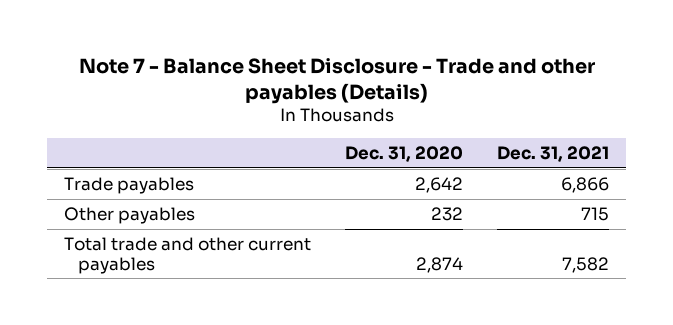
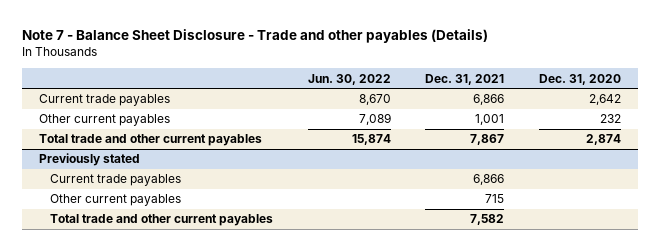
none -> [307,73,391,85] Jun. 30, 2022
[63,176,194,194] Trade payables -> [39,94,171,107] Current trade payables
[63,206,195,224] Other payables -> [39,114,171,127] Other current payables
[581,206,610,221] 715 -> [475,114,505,126] 1,001
[562,256,610,273] 7,582 -> [470,134,505,146] 7,867
none -> [39,153,141,167] Previously stated
none -> [49,174,181,187] Current trade payables
none -> [49,194,181,207] Other current payables
none -> [49,214,273,227] Total trade and other current payables

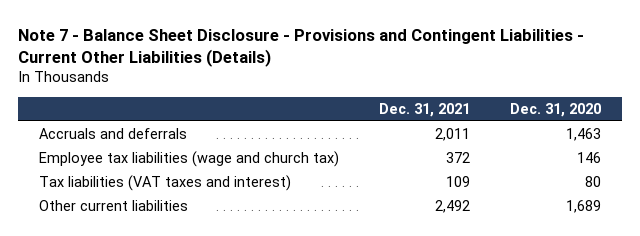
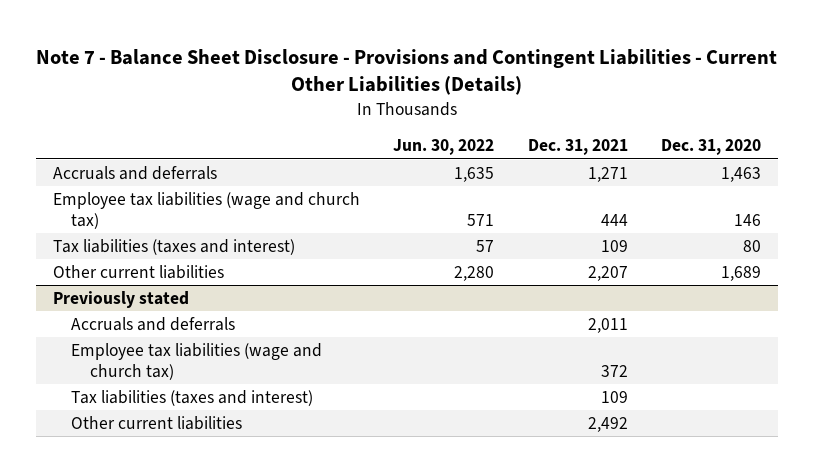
none -> [393,139,495,156] Jun. 30, 2022
[435,128,471,142] 2,011 -> [587,167,628,183] 1,271
[446,152,471,164] 372 -> [600,214,628,227] 444
[38,175,291,192] Tax liabilities (VAT taxes and interest) -> [52,239,295,256] Tax liabilities (taxes and interest)
[435,200,471,214] 2,492 -> [587,266,628,282] 2,207
none -> [52,291,189,309] Previously stated
none -> [71,317,236,332] Accruals and deferrals
none -> [71,343,323,381] Employee tax liabilities (wage and church tax)
none -> [71,390,314,407] Tax liabilities (taxes and interest)
none -> [71,416,243,431] Other current liabilities

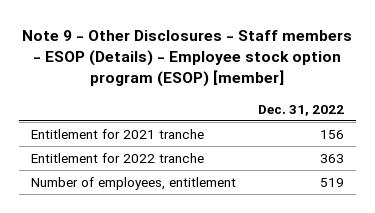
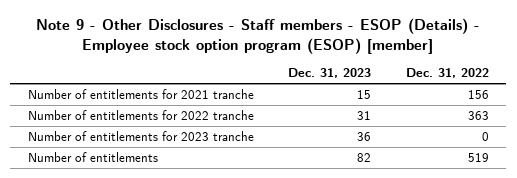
none -> [288,68,372,79] Dec. 31, 2023
[30,128,204,139] Entitlement for 2021 tranche -> [27,88,254,99] Number of entitlements for 2021 tranche
[30,152,204,163] Entitlement for 2022 tranche -> [27,109,254,120] Number of entitlements for 2022 tranche
none -> [27,130,254,141] Number of entitlements for 2023 tranche
[30,176,236,190] Number of employees, entitlement -> [27,151,158,162] Number of entitlements

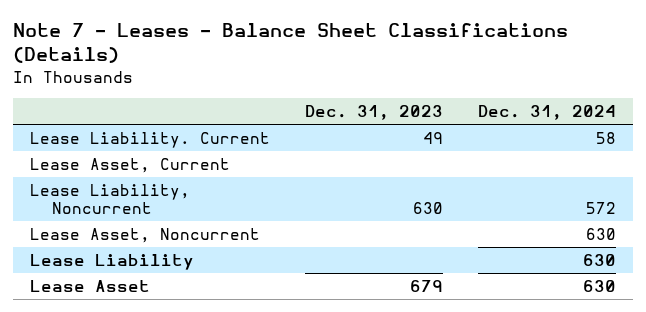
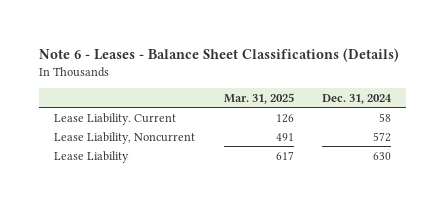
[12,23,568,64] Note 7 - Leases - Balance Sheet Classifications (Details) -> [39,47,400,62] Note 6 - Leases - Balance Sheet Classifications (Details)
[304,105,443,121] Dec. 31, 2023 -> none
none -> [223,92,294,104] Mar. 31, 2025
[30,157,231,173] Lease Asset, Current -> none
[30,227,261,243] Lease Asset, Noncurrent -> none
[30,279,151,292] Lease Asset -> none

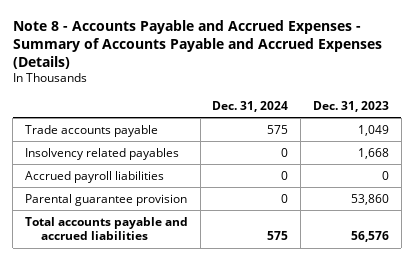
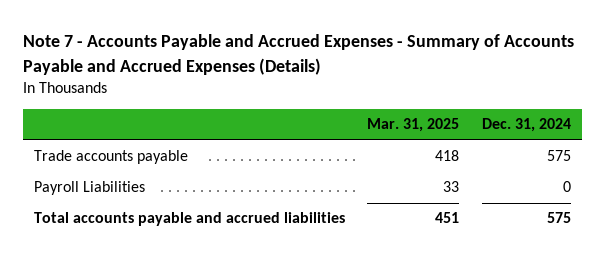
[12,19,382,69] Note 8 - Accounts Payable and Accrued Expenses - Summary of Accounts Payable and Accrued Expenses (Details) -> [22,34,574,75] Note 7 - Accounts Payable and Accrued Expenses - Summary of Accounts Payable and Accrued Expenses (Details)
[312,100,389,112] Dec. 31, 2023 -> none
none -> [367,118,460,133] Mar. 31, 2025
[25,147,180,160] Insolvency related payables -> none
[25,193,188,206] Parental guarantee provision -> none
[25,170,165,183] Accrued payroll liabilities -> [33,181,145,196] Payroll Liabilities

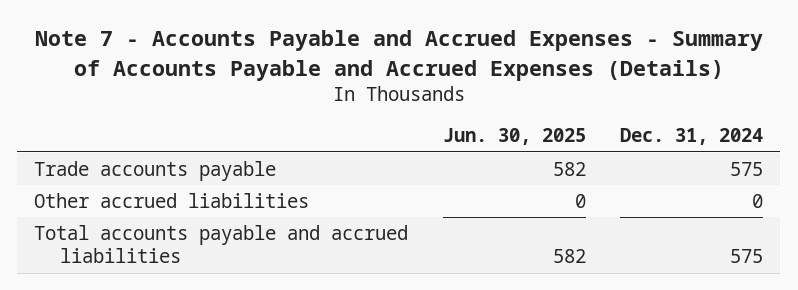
[367,118,460,133] Mar. 31, 2025 -> none
none -> [442,128,586,146] Jun. 30, 2025
[33,181,145,196] Payroll Liabilities -> none
none -> [34,192,310,208] Other accrued liabilities

